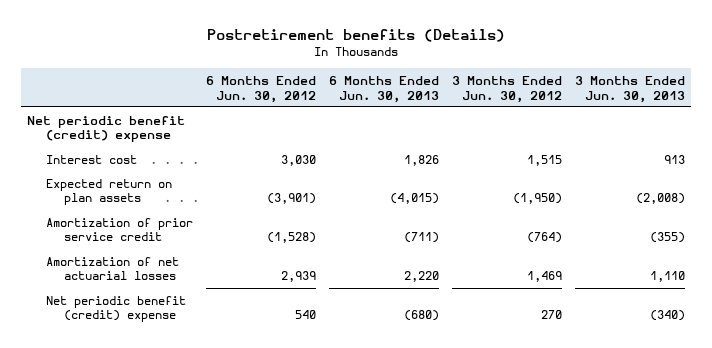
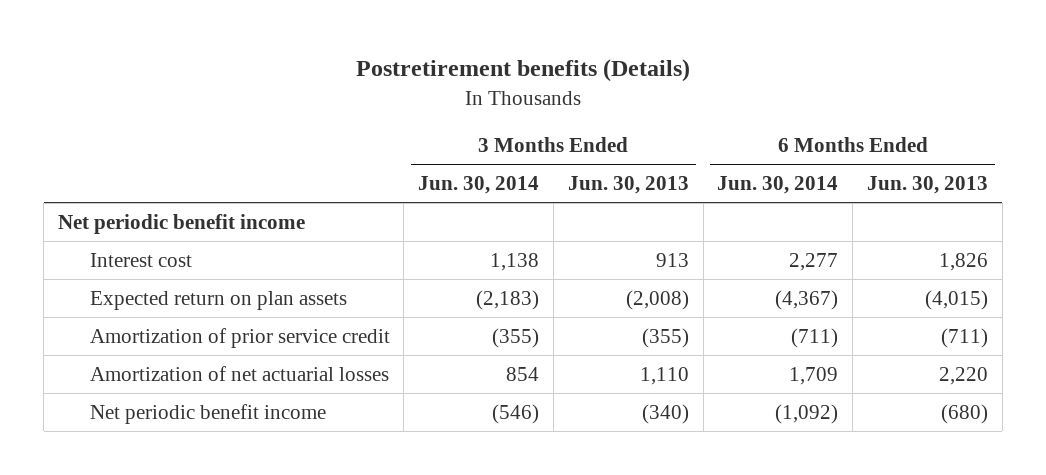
[205,76,316,103] 6 Months Ended Jun. 30, 2012 -> none
[451,76,562,103] 3 Months Ended Jun. 30, 2012 -> none
none -> [418,176,540,195] Jun. 30, 2014
none -> [717,176,839,195] Jun. 30, 2014
[27,115,186,143] Net periodic benefit (credit) expense -> [57,213,305,234] Net periodic benefit income
[45,295,186,323] Net periodic benefit (credit) expense -> [89,403,326,424] Net periodic benefit income

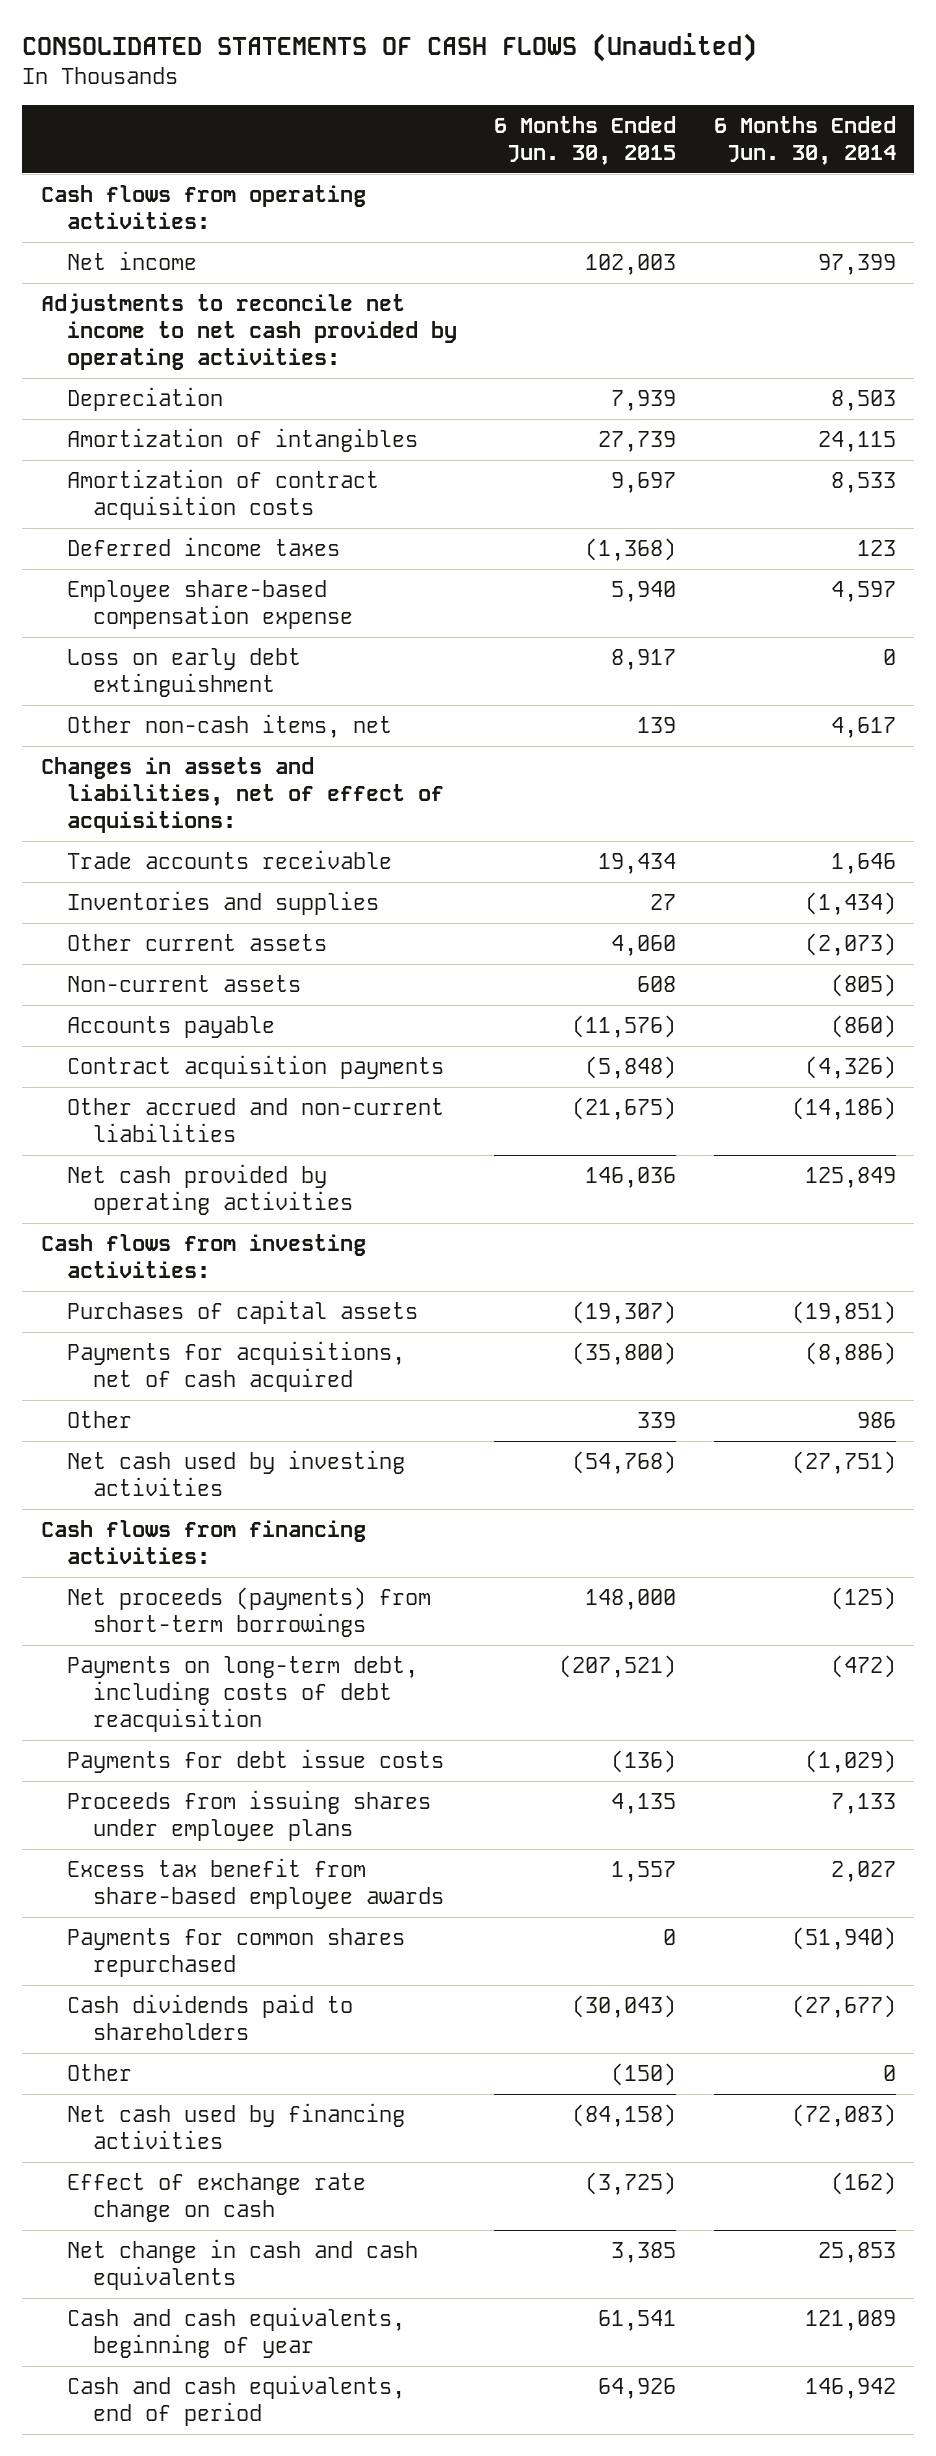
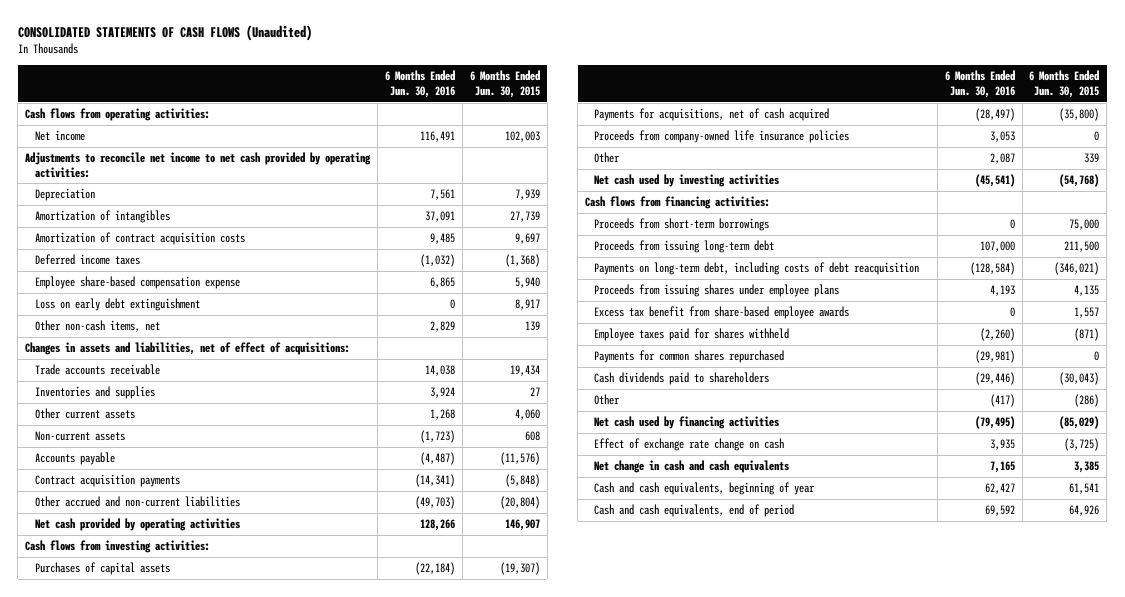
[713,115,896,165] 6 Months Ended Jun. 30, 2014 -> none
none -> [385,70,456,99] 6 Months Ended Jun. 30, 2016
[572,1096,677,1120] (21,675) -> [499,496,540,510] (20,804)
[585,1166,677,1188] 146,036 -> [504,519,540,532] 146,907
none -> [594,130,850,144] Proceeds from company-owned life insurance policies
[66,1748,444,1773] Payments for debt issue costs -> none
[66,1586,431,1637] Net proceeds (payments) from short-term borrowings -> [594,218,770,232] Proceeds from short-term borrowings
[585,1588,677,1610] 148,000 -> [1069,219,1100,231] 75,000
none -> [594,240,775,254] Proceeds from issuing long-term debt
[559,1654,677,1678] (207,521) -> [1054,262,1100,276] (346,021)
none -> [594,328,790,342] Employee taxes paid for shares withheld
[611,2062,677,2086] (150) -> [1074,394,1100,408] (286)
[572,2103,677,2127] (84,158) -> [1059,416,1100,430] (85,029)

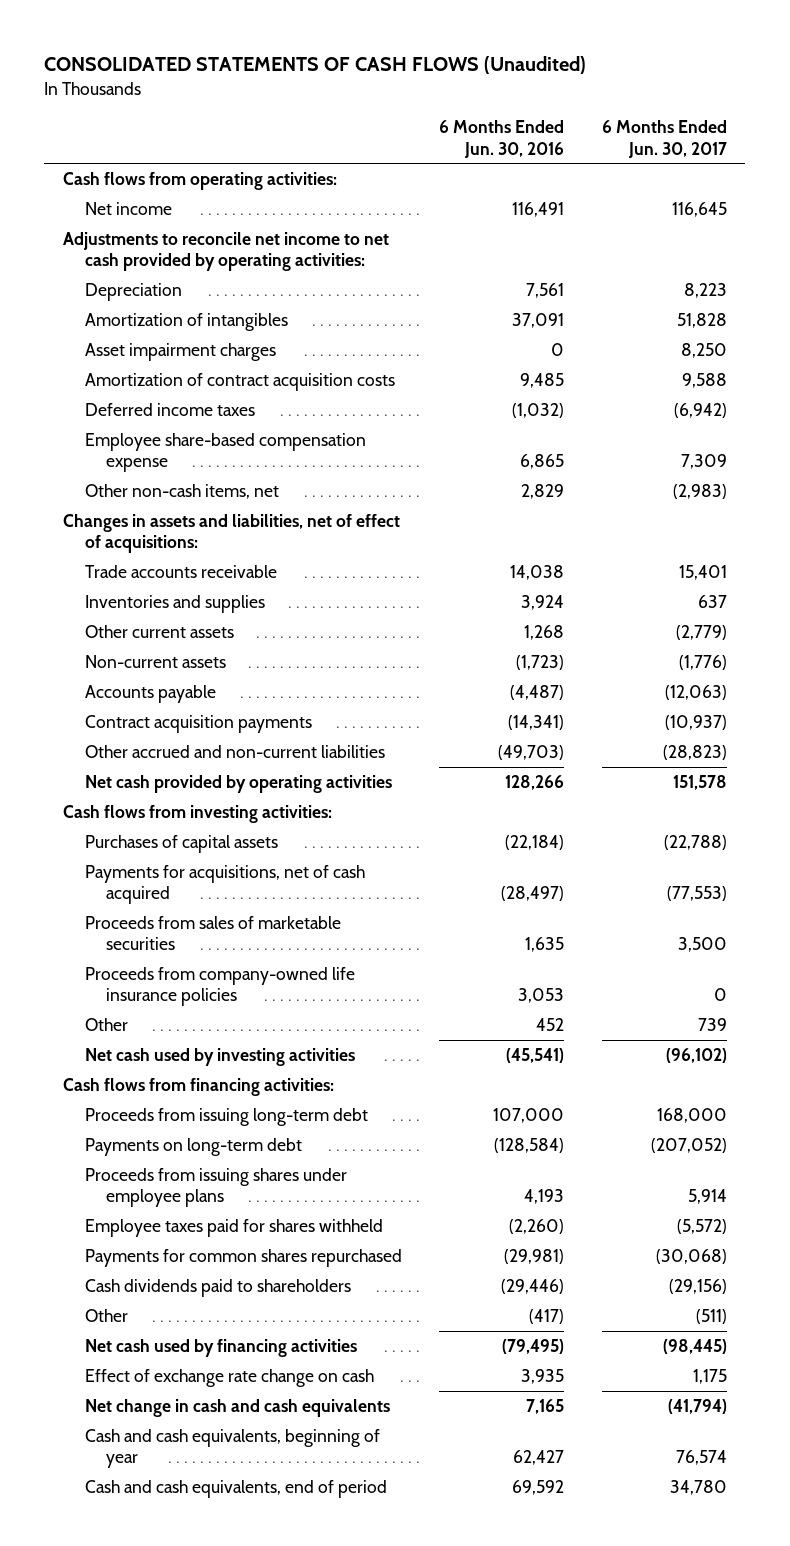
[469,70,540,99] 6 Months Ended Jun. 30, 2015 -> none
none -> [601,120,727,158] 6 Months Ended Jun. 30, 2017
none -> [84,342,276,361] Asset impairment charges
[34,298,200,312] Loss on early debt extinguishment -> none
none -> [84,915,341,951] Proceeds from sales of marketable securities
[989,153,1015,165] 2,087 -> [536,1017,565,1031] 452
[594,218,770,232] Proceeds from short-term borrowings -> none
[594,262,920,276] Payments on long-term debt, including costs of debt reacquisition -> [84,1137,302,1156] Payments on long-term debt
[594,306,850,320] Excess tax benefit from share-based employee awards -> none

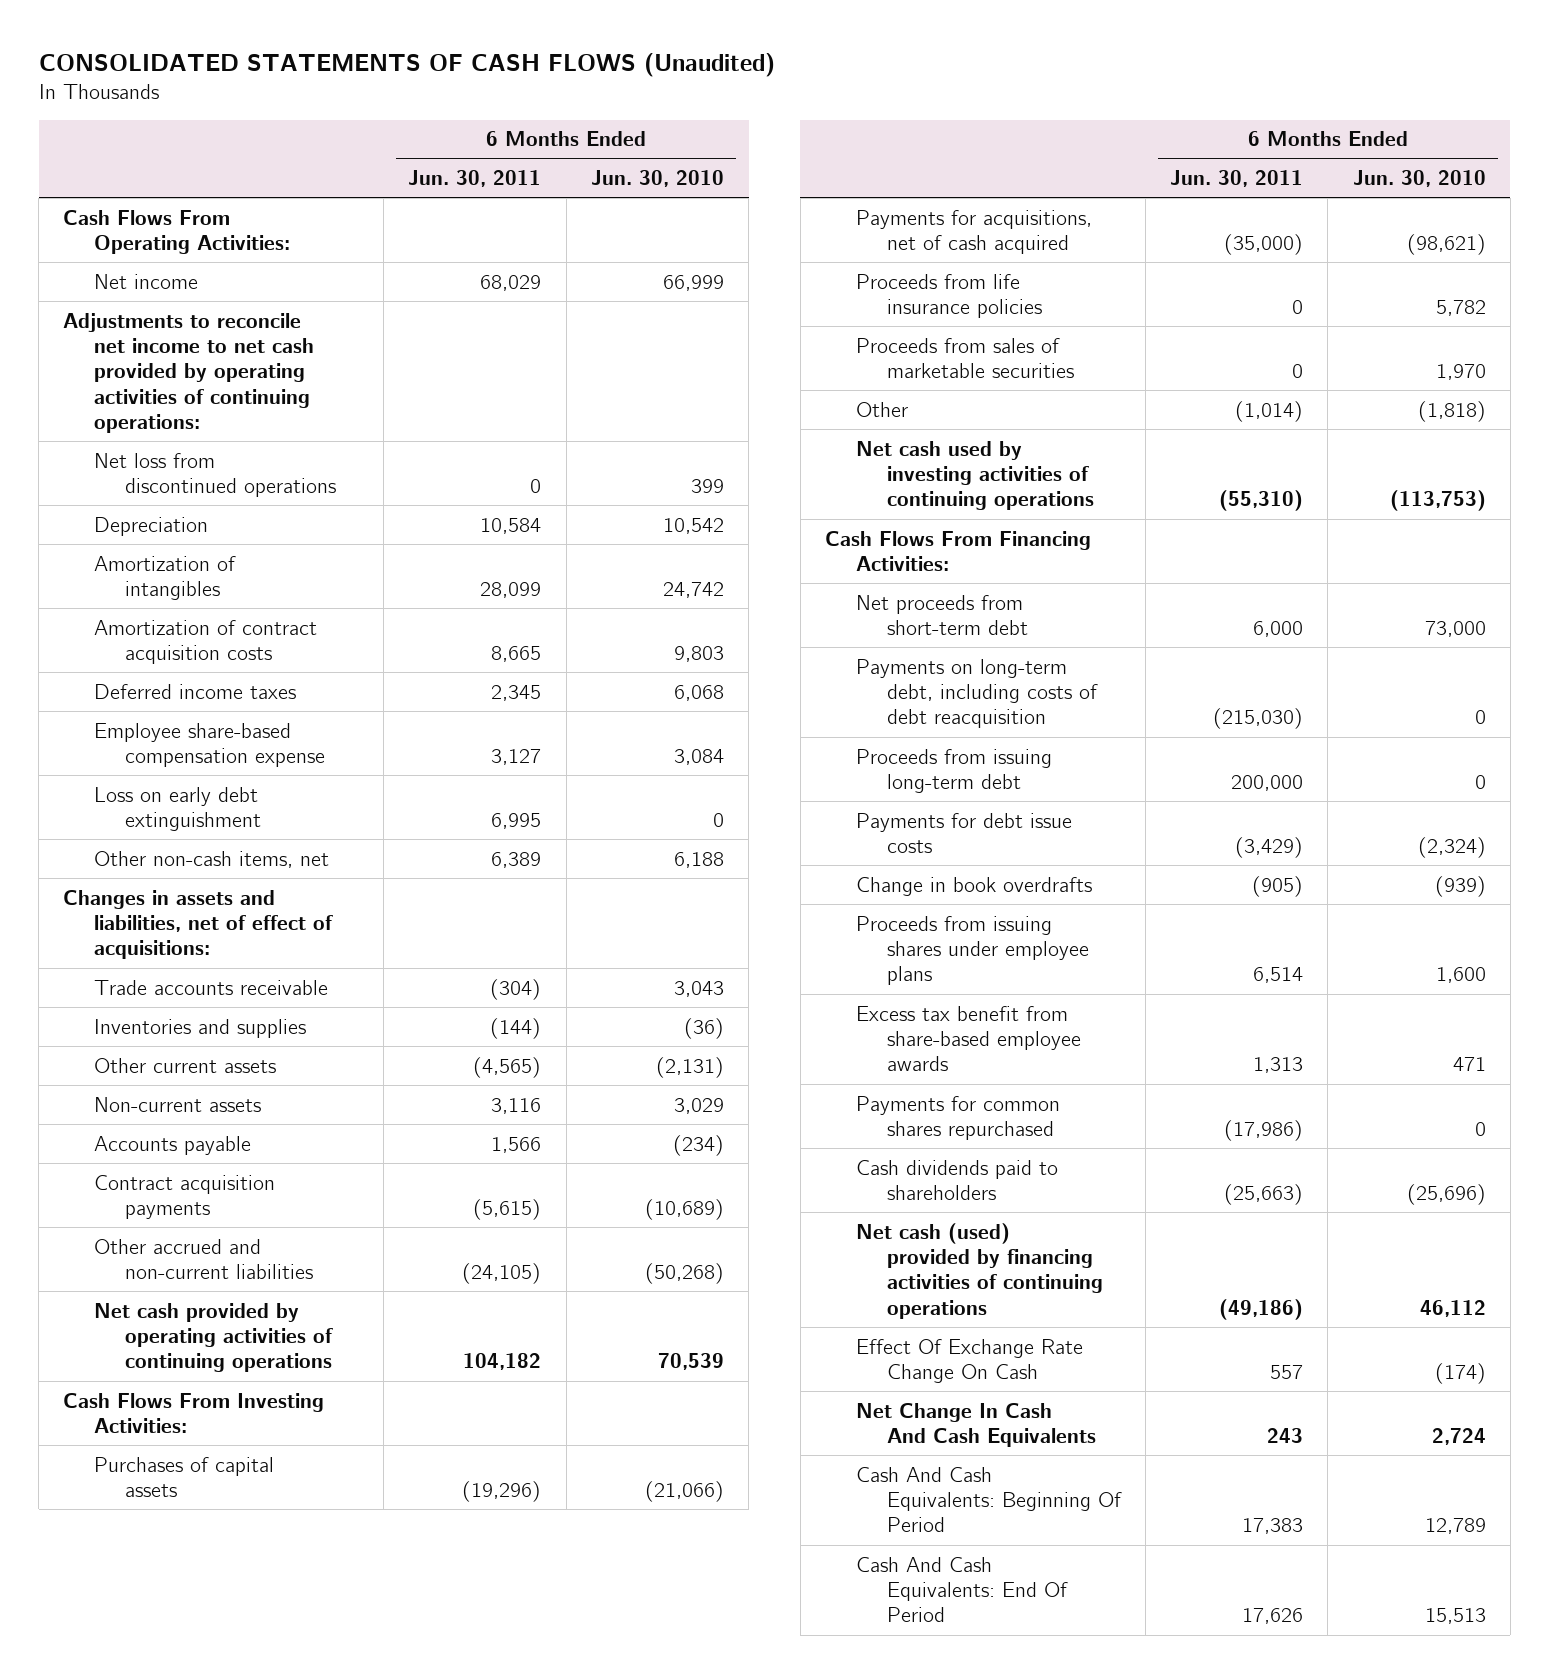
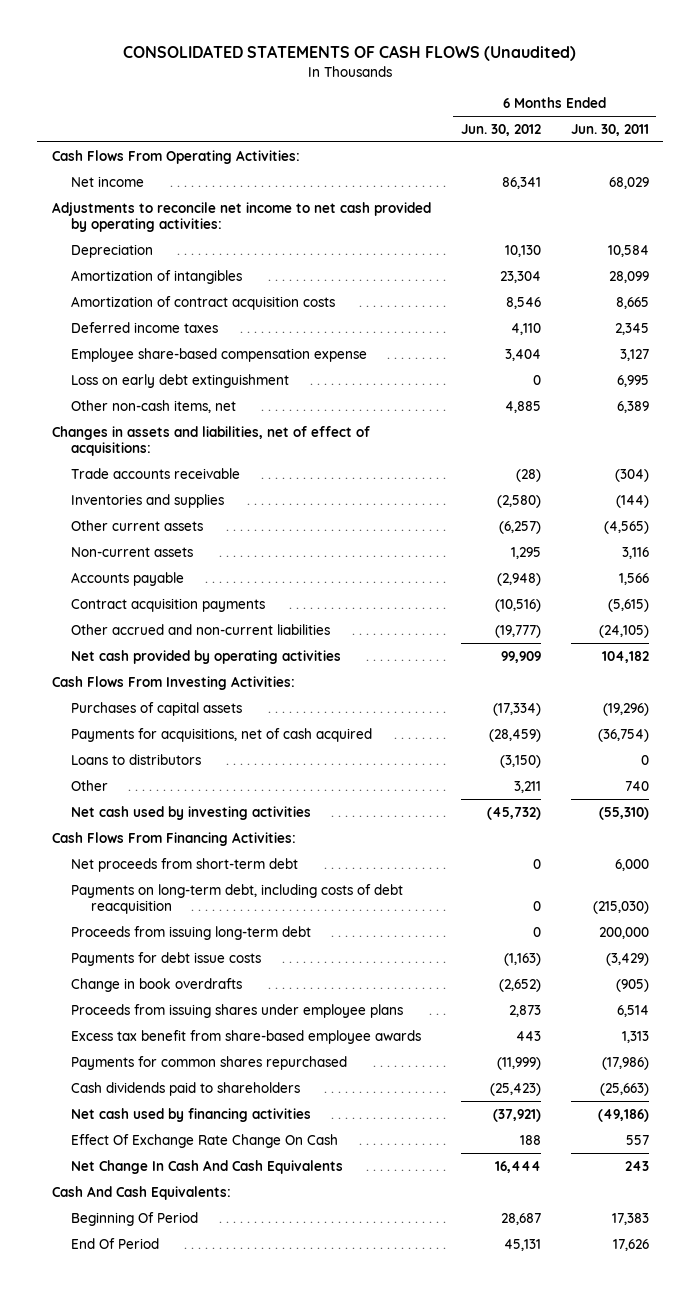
[590,169,724,187] Jun. 30, 2010 -> none
none -> [460,123,541,136] Jun. 30, 2012
[94,452,336,497] Net loss from discontinued operations -> none
[63,312,315,434] Adjustments to reconcile net income to net cash provided by operating activities of continuing operations: -> [51,201,431,233] Adjustments to reconcile net income to net cash provided by operating activities:
[94,1302,333,1373] Net cash provided by operating activities of continuing operations -> [71,649,342,664] Net cash provided by operating activities
[855,273,1042,318] Proceeds from life insurance policies -> none
[855,337,1074,378] Proceeds from sales of marketable securities -> none
[1224,233,1304,255] (35,000) -> [597,728,649,742] (36,754)
none -> [71,753,202,765] Loans to distributors
[1235,400,1304,422] (1,014) -> [624,780,649,791] 740
[855,440,1094,511] Net cash used by investing activities of continuing operations -> [71,805,312,820] Net cash used by investing activities
[855,1222,1103,1319] Net cash (used) provided by financing activities of continuing operations -> [71,1107,312,1122] Net cash used by financing activities
none -> [51,1185,231,1200] Cash And Cash Equivalents:
[855,1466,1122,1533] Cash And Cash Equivalents: Beginning Of Period -> [71,1211,199,1226] Beginning Of Period
[855,1556,1068,1623] Cash And Cash Equivalents: End Of Period -> [71,1237,160,1249] End Of Period

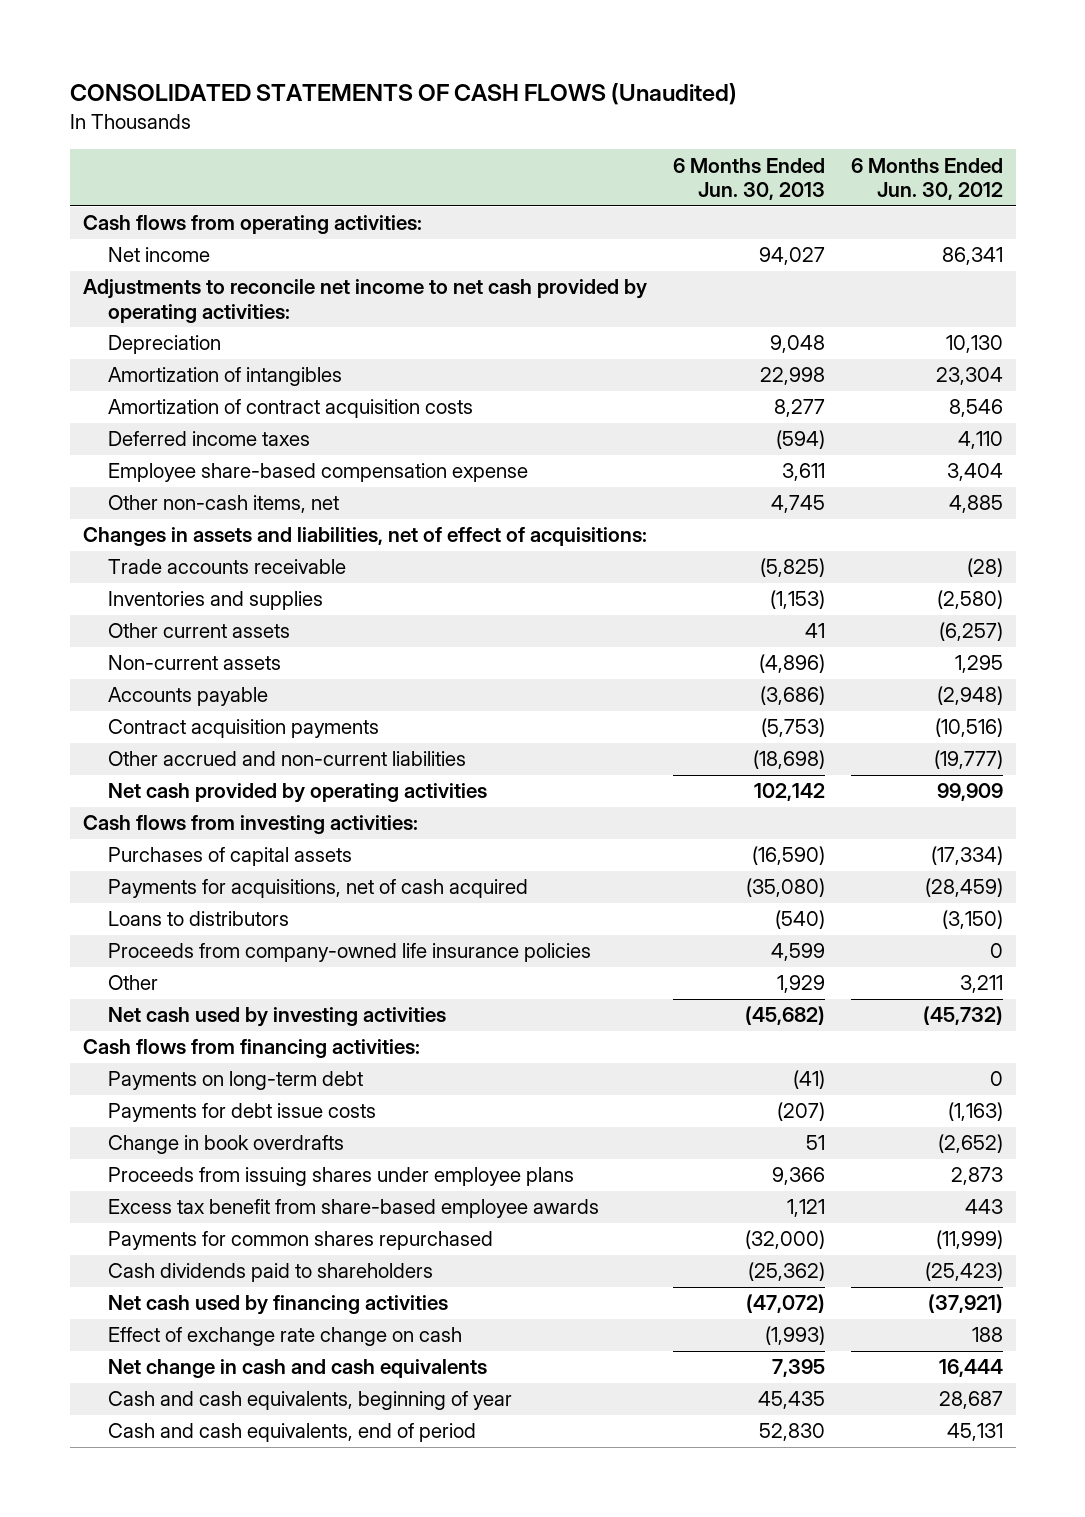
[570,123,649,136] Jun. 30, 2011 -> none
none -> [672,157,825,201] 6 Months Ended Jun. 30, 2013
[51,149,300,164] Cash Flows From Operating Activities: -> [82,215,422,235] Cash flows from operating activities:
[71,373,290,388] Loss on early debt extinguishment -> none
[51,675,295,690] Cash Flows From Investing Activities: -> [82,815,418,835] Cash flows from investing activities:
none -> [108,943,592,963] Proceeds from company-owned life insurance policies
[71,857,299,872] Net proceeds from short-term debt -> none
[71,925,312,940] Proceeds from issuing long-term debt -> none
[51,831,296,846] Cash Flows From Financing Activities: -> [82,1039,420,1059] Cash flows from financing activities:
[71,883,404,915] Payments on long-term debt, including costs of debt reacquisition -> [108,1071,364,1091] Payments on long-term debt
[51,1185,231,1200] Cash And Cash Equivalents: -> none
[71,1133,339,1148] Effect Of Exchange Rate Change On Cash -> [108,1327,463,1347] Effect of exchange rate change on cash
[71,1159,344,1174] Net Change In Cash And Cash Equivalents -> [108,1359,488,1379] Net change in cash and cash equivalents
[71,1211,199,1226] Beginning Of Period -> [108,1391,513,1411] Cash and cash equivalents, beginning of year
[71,1237,160,1249] End Of Period -> [108,1423,477,1443] Cash and cash equivalents, end of period

